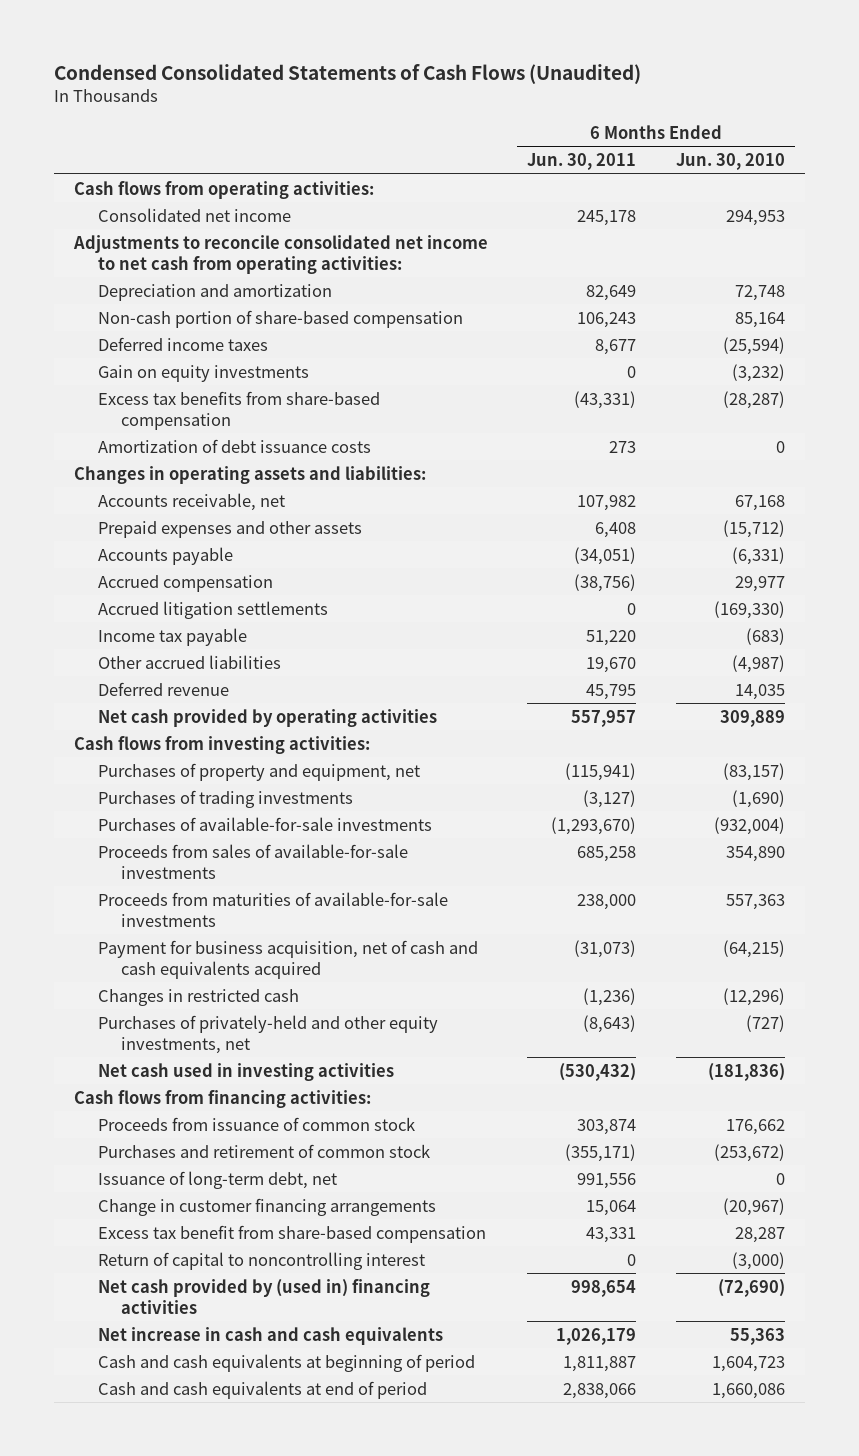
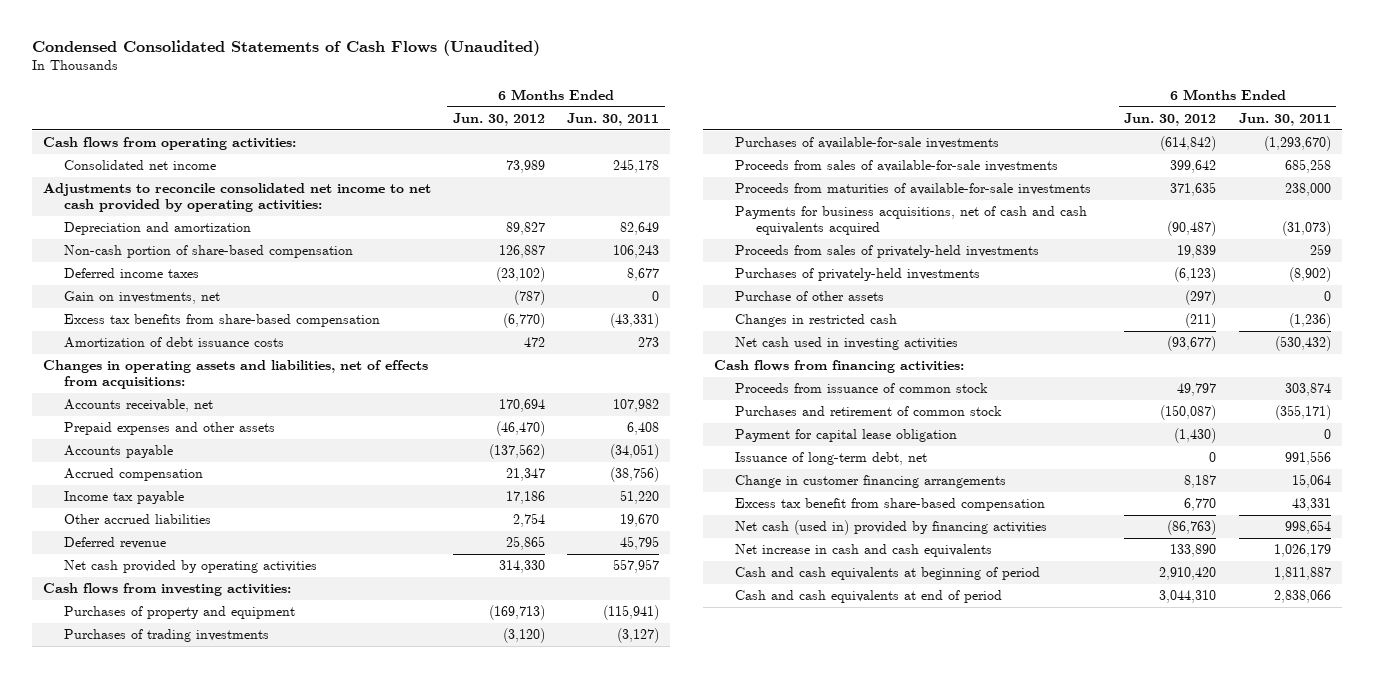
[675,153,785,171] Jun. 30, 2010 -> none
none -> [452,112,545,126] Jun. 30, 2012
[72,234,488,274] Adjustments to reconcile consolidated net income to net cash from operating activities: -> [42,183,431,212] Adjustments to reconcile consolidated net income to net cash provided by operating activities:
[97,364,309,382] Gain on equity investments -> [63,291,220,305] Gain on investments, net
[73,465,426,484] Changes in operating assets and liabilities: -> [42,360,428,389] Changes in operating assets and liabilities, net of effects from acquisitions:
[97,600,328,619] Accrued litigation settlements -> none
[97,762,420,781] Purchases of property and equipment, net -> [63,606,295,620] Purchases of property and equipment
[97,939,478,979] Payment for business acquisition, net of cash and cash equivalents acquired -> [735,206,1088,235] Payments for business acquisitions, net of cash and cash equivalents acquired
none -> [735,245,1040,259] Proceeds from sales of privately-held investments
none -> [735,268,981,282] Purchases of privately-held investments
none -> [735,291,885,302] Purchase of other assets
[97,1014,438,1054] Purchases of privately-held and other equity investments, net -> none
none -> [735,429,958,443] Payment for capital lease obligation
[97,1251,425,1270] Return of capital to noncontrolling interest -> none
[97,1278,430,1314] Net cash provided by (used in) financing activities -> [735,520,1048,536] Net cash (used in) provided by financing activities

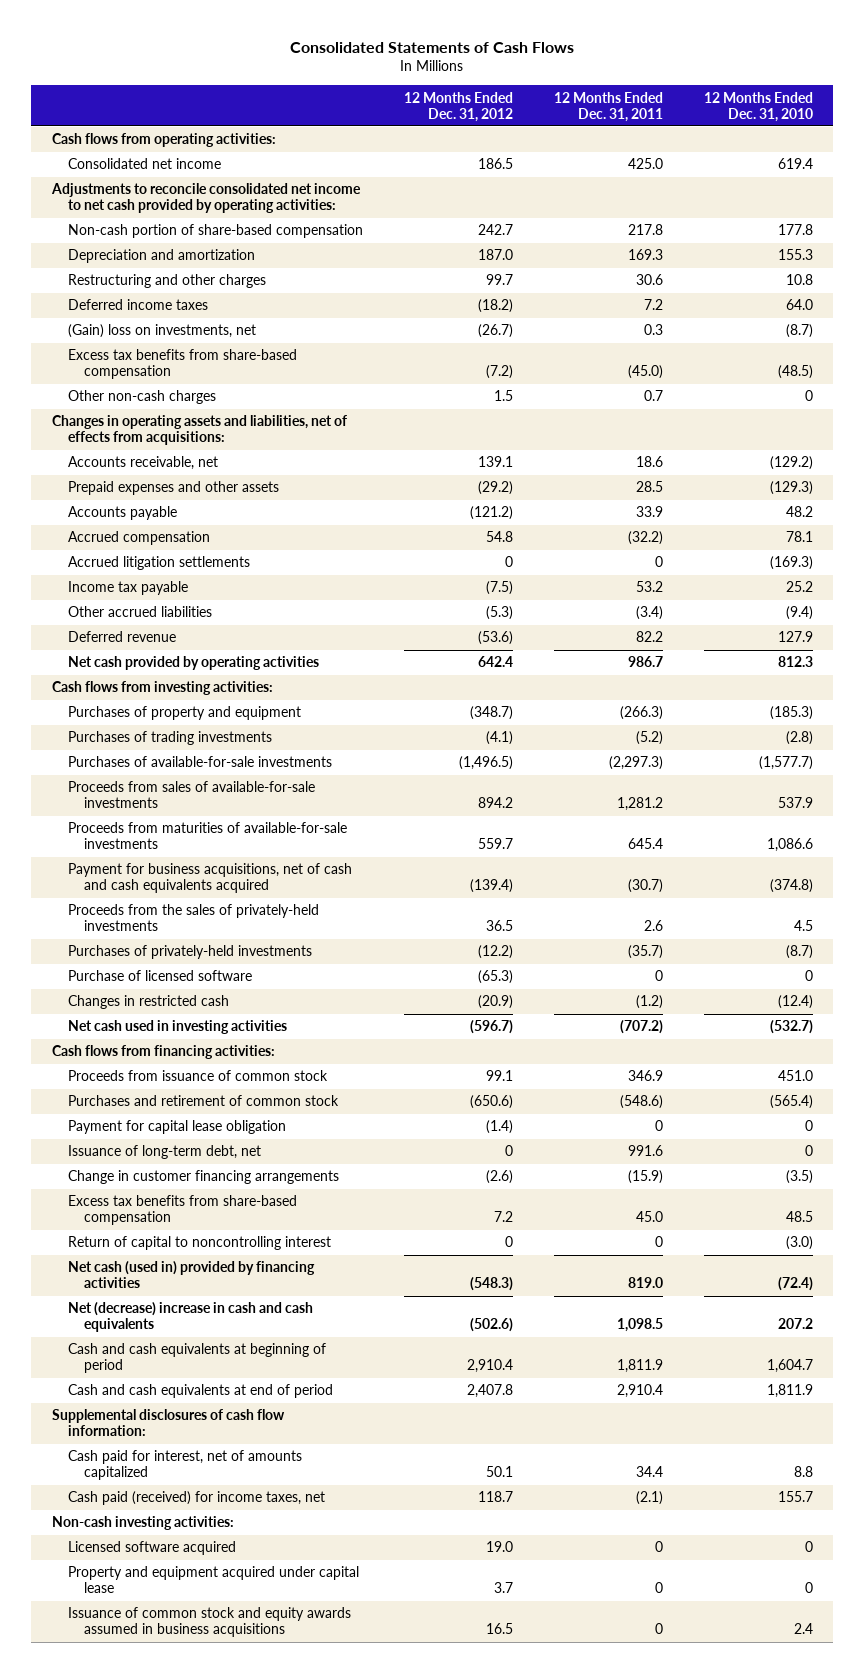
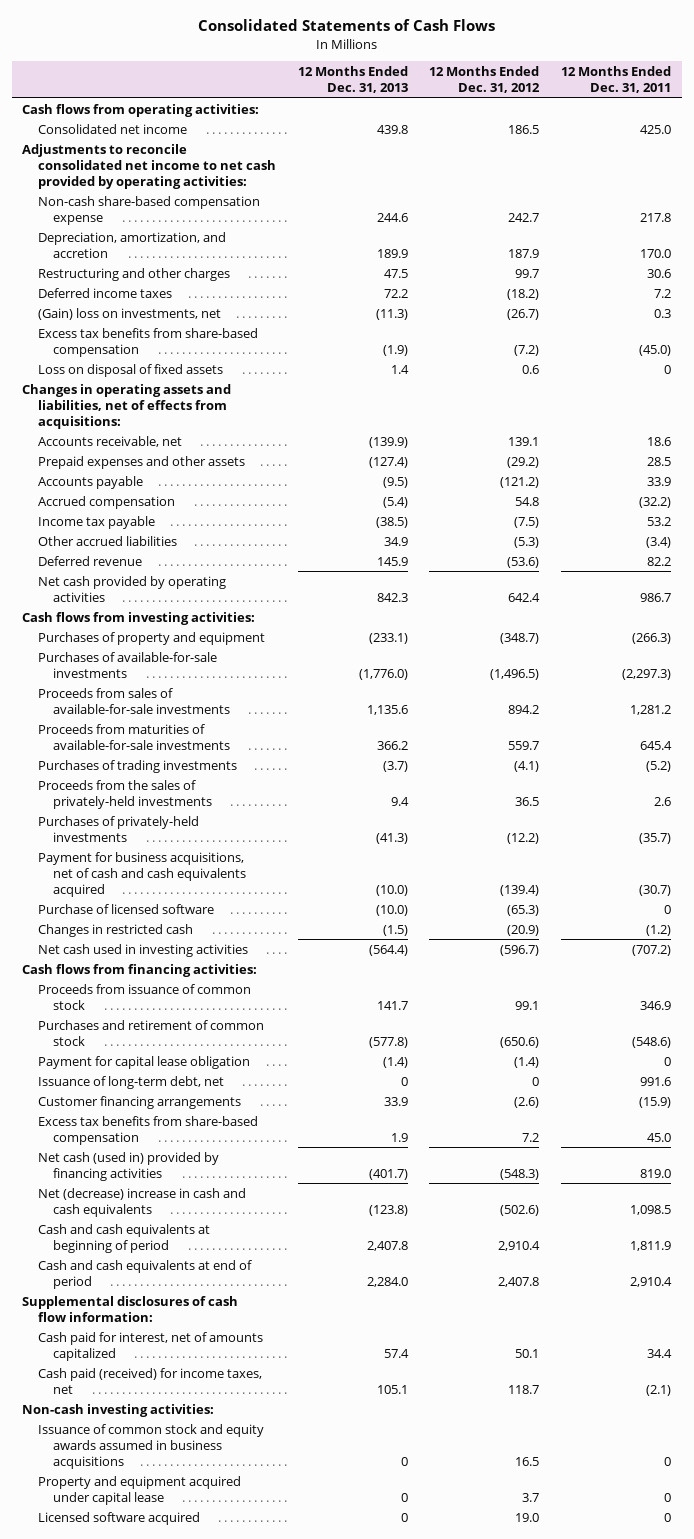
[703,91,813,122] 12 Months Ended Dec. 31, 2010 -> none
none -> [297,66,408,94] 12 Months Ended Dec. 31, 2013
[67,224,363,239] Non-cash portion of share-based compensation -> [37,195,260,225] Non-cash share-based compensation expense
[67,249,255,264] Depreciation and amortization -> [37,231,226,258] Depreciation, amortization, and accretion
[477,249,513,261] 187.0 -> [508,248,540,258] 187.9
[627,249,663,261] 169.3 -> [640,248,672,258] 170.0
[67,390,216,405] Other non-cash charges -> none
none -> [37,363,223,377] Loss on disposal of fixed assets
[67,556,250,571] Accrued litigation settlements -> none
[67,731,272,746] Purchases of trading investments -> [37,759,237,773] Purchases of trading investments
[67,863,352,894] Payment for business acquisitions, net of cash and cash equivalents acquired -> [37,851,247,897] Payment for business acquisitions, net of cash and cash equivalents acquired
[67,1170,339,1185] Change in customer financing arrangements -> [37,1095,241,1109] Customer financing arrangements
[67,1236,331,1251] Return of capital to noncontrolling interest -> none
[67,1566,359,1594] Property and equipment acquired under capital lease -> [37,1475,241,1505] Property and equipment acquired under capital lease
[67,1541,236,1556] Licensed software acquired -> [37,1511,200,1525] Licensed software acquired

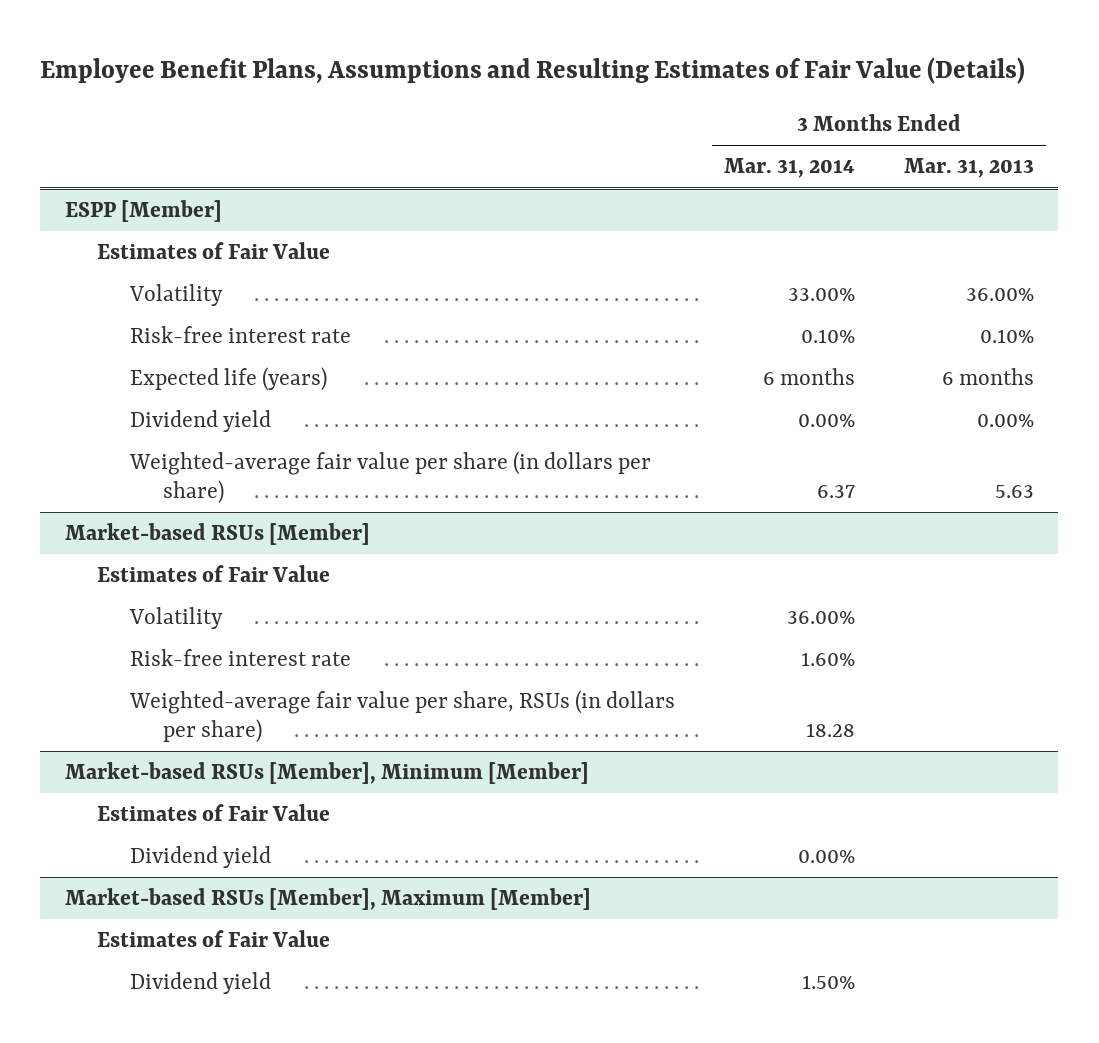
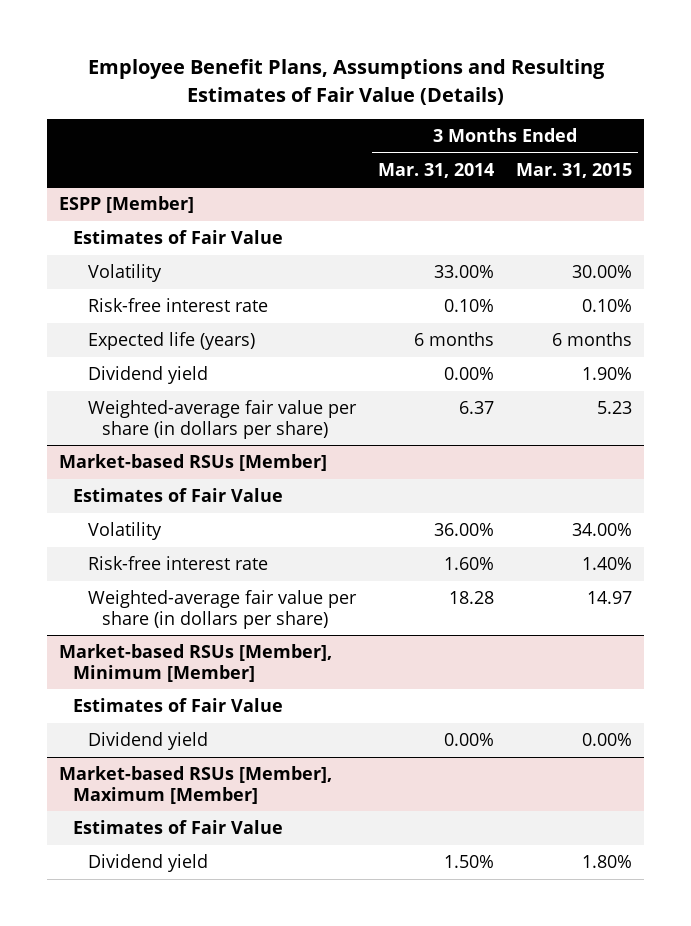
[903,158,1034,179] Mar. 31, 2013 -> none
none -> [516,162,633,178] Mar. 31, 2015
[128,690,675,743] Weighted-average fair value per share, RSUs (in dollars per share) -> [87,589,357,629] Weighted-average fair value per share (in dollars per share)

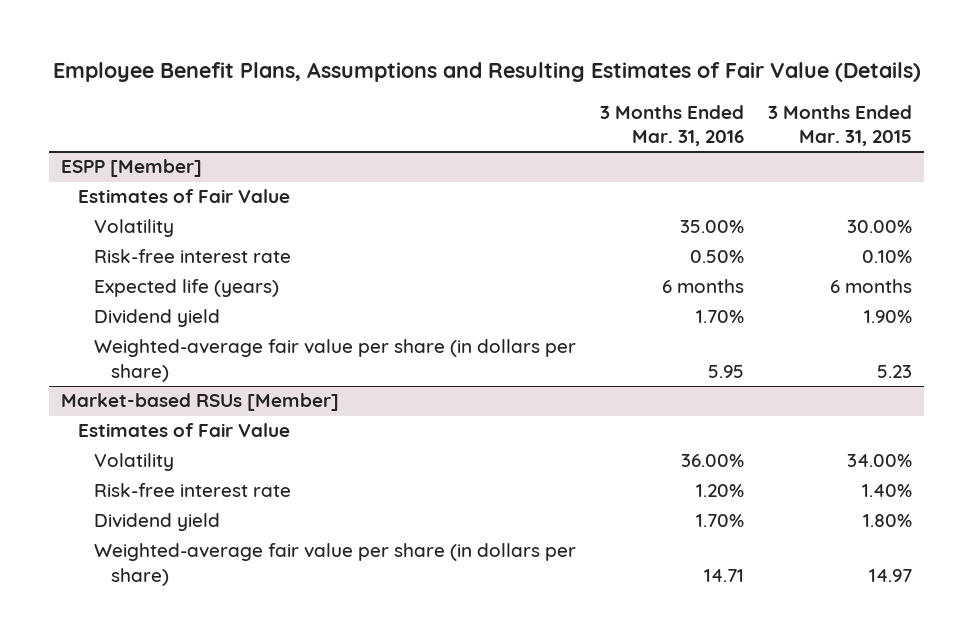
[378,162,495,178] Mar. 31, 2014 -> none
none -> [600,104,745,146] 3 Months Ended Mar. 31, 2016
[58,643,332,682] Market-based RSUs [Member], Minimum [Member] -> none
[73,697,284,712] Estimates of Fair Value -> none
[87,731,208,750] Dividend yield -> none
[58,765,332,804] Market-based RSUs [Member], Maximum [Member] -> none
[73,819,284,834] Estimates of Fair Value -> none
[87,589,357,629] Weighted-average fair value per share (in dollars per share) -> [94,543,577,586] Weighted-average fair value per share (in dollars per share)

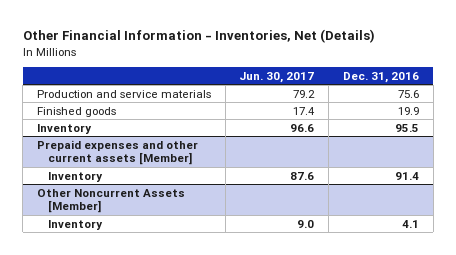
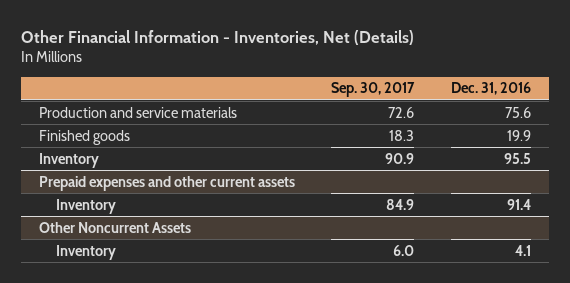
[239,71,315,83] Jun. 30, 2017 -> none
none -> [331,82,416,98] Sep. 30, 2017
[36,139,198,166] Prepaid expenses and other current assets [Member] -> [38,175,295,191] Prepaid expenses and other current assets
[36,188,185,214] Other Noncurrent Assets [Member] -> [38,221,191,233] Other Noncurrent Assets

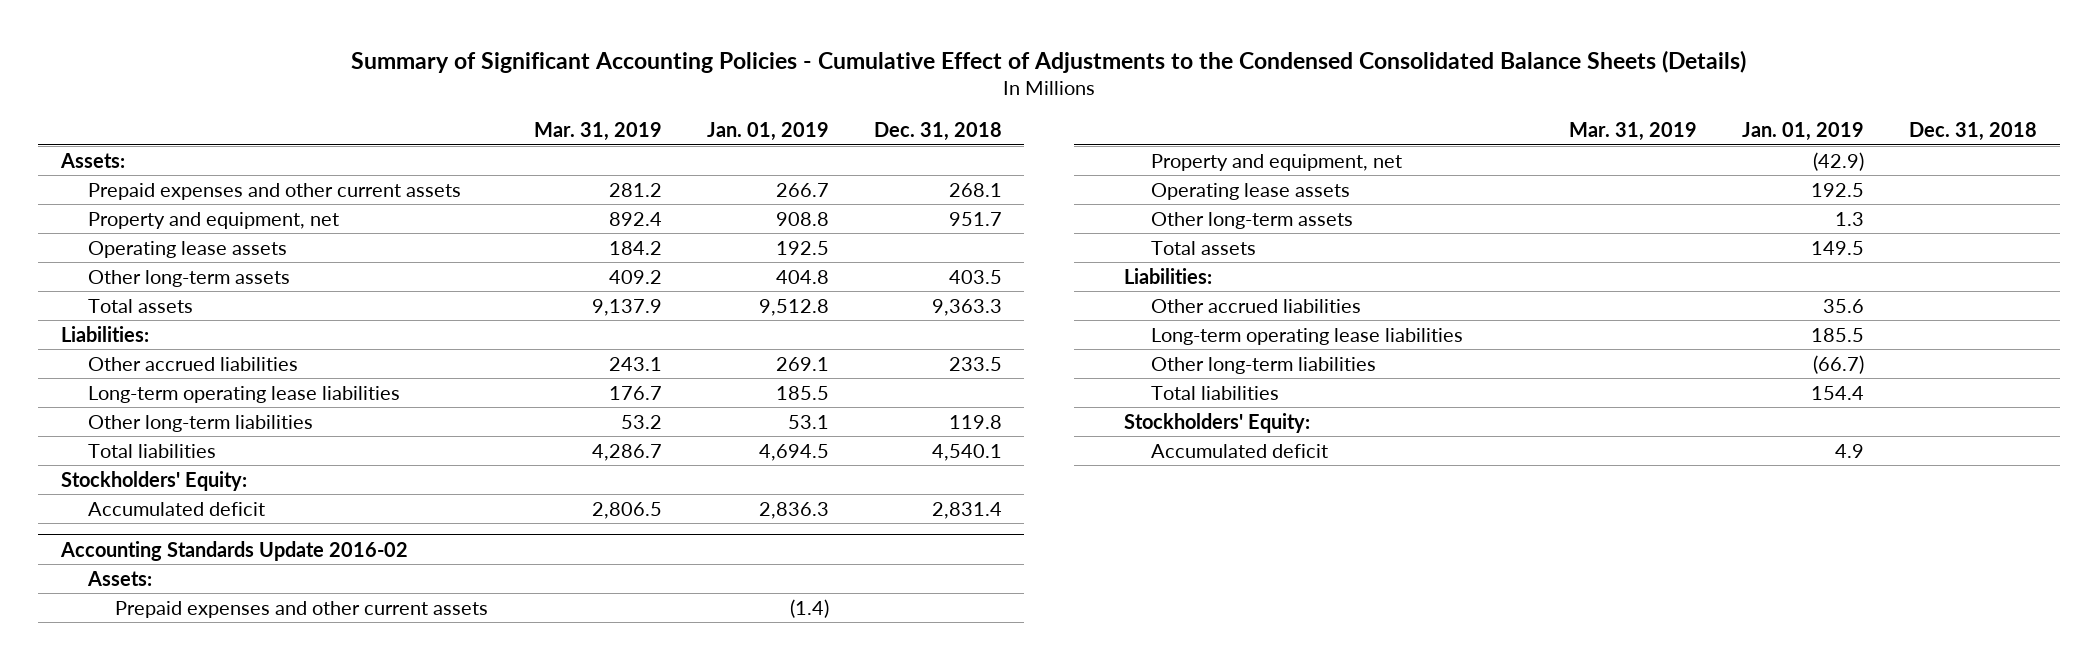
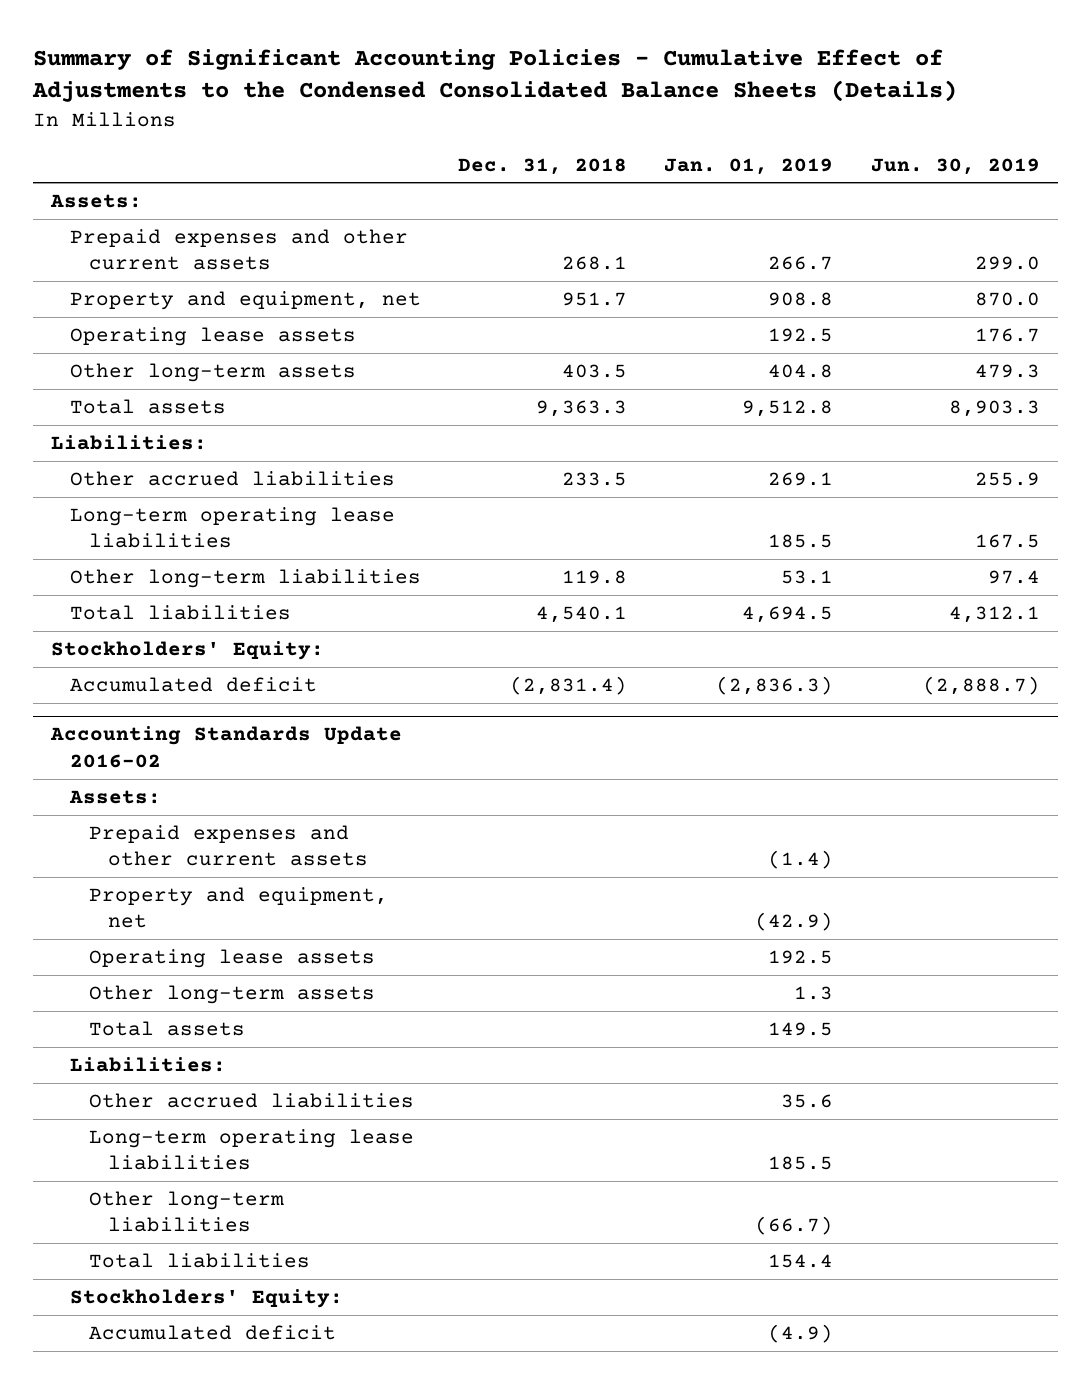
[533,121,662,141] Mar. 31, 2019 -> none
none -> [870,157,1040,175] Jun. 30, 2019
[758,501,829,519] 2,836.3 -> [716,675,834,695] (2,836.3)
[931,501,1002,519] 2,831.4 -> [510,675,628,695] (2,831.4)
[1835,443,1865,458] 4.9 -> [768,1323,834,1343] (4.9)

